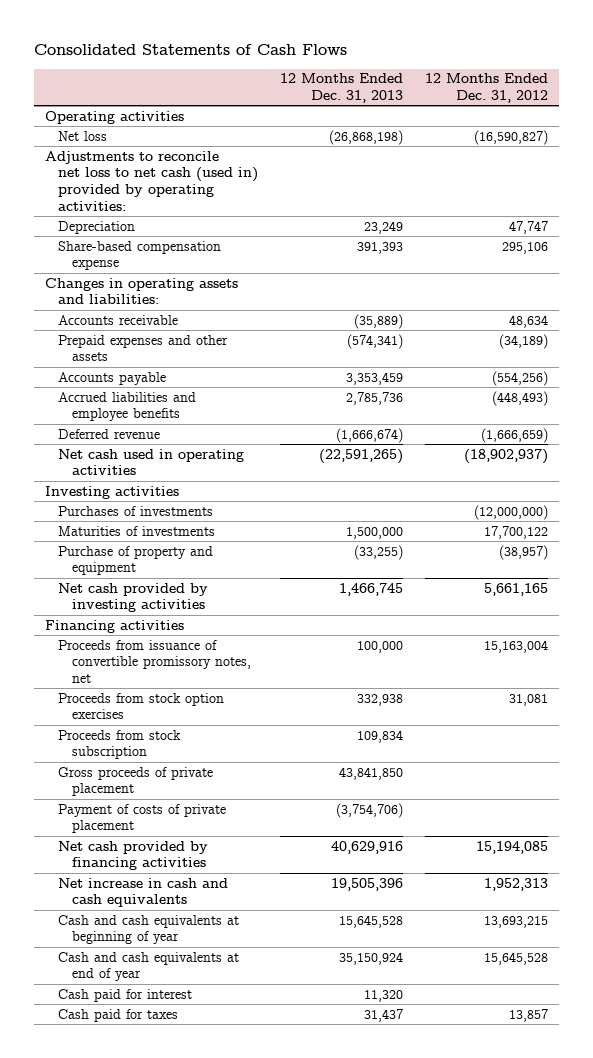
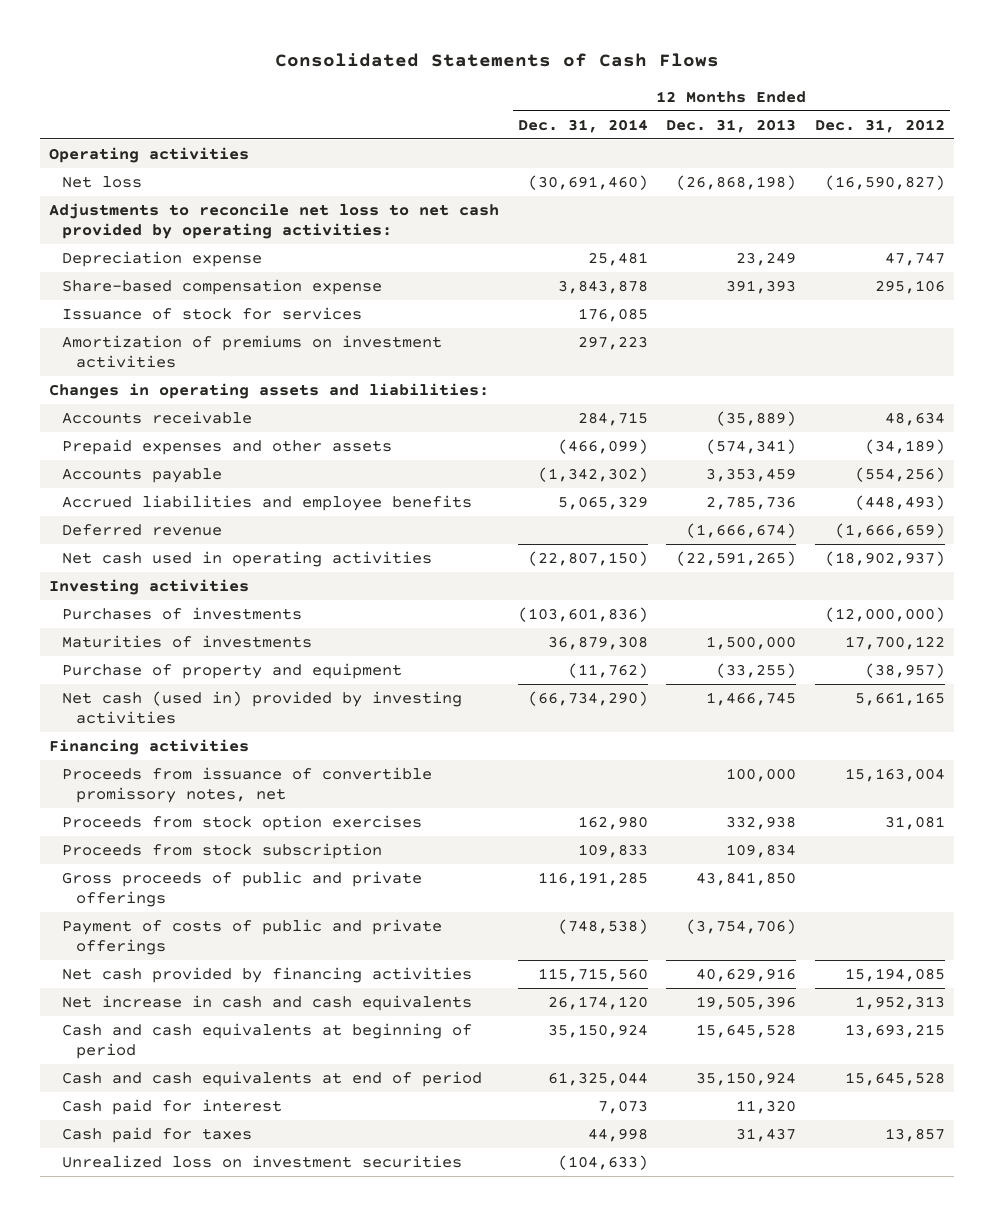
none -> [517,118,648,133] Dec. 31, 2014
[44,150,259,211] Adjustments to reconcile net loss to net cash (used in) provided by operating activities: -> [48,203,499,240] Adjustments to reconcile net loss to net cash provided by operating activities:
[58,220,136,234] Depreciation -> [62,251,263,268] Depreciation expense
none -> [62,307,363,321] Issuance of stock for services
none -> [62,335,443,369] Amortization of premiums on investment activities
[58,582,209,613] Net cash provided by investing activities -> [62,691,463,725] Net cash (used in) provided by investing activities
[58,766,214,797] Gross proceeds of private placement -> [62,871,423,908] Gross proceeds of public and private offerings
[58,803,227,834] Payment of costs of private placement -> [62,919,443,956] Payment of costs of public and private offerings
[58,914,240,945] Cash and cash equivalents at beginning of year -> [62,1023,473,1060] Cash and cash equivalents at beginning of period
[58,951,240,982] Cash and cash equivalents at end of year -> [62,1071,483,1088] Cash and cash equivalents at end of period
none -> [62,1155,463,1169] Unrealized loss on investment securities

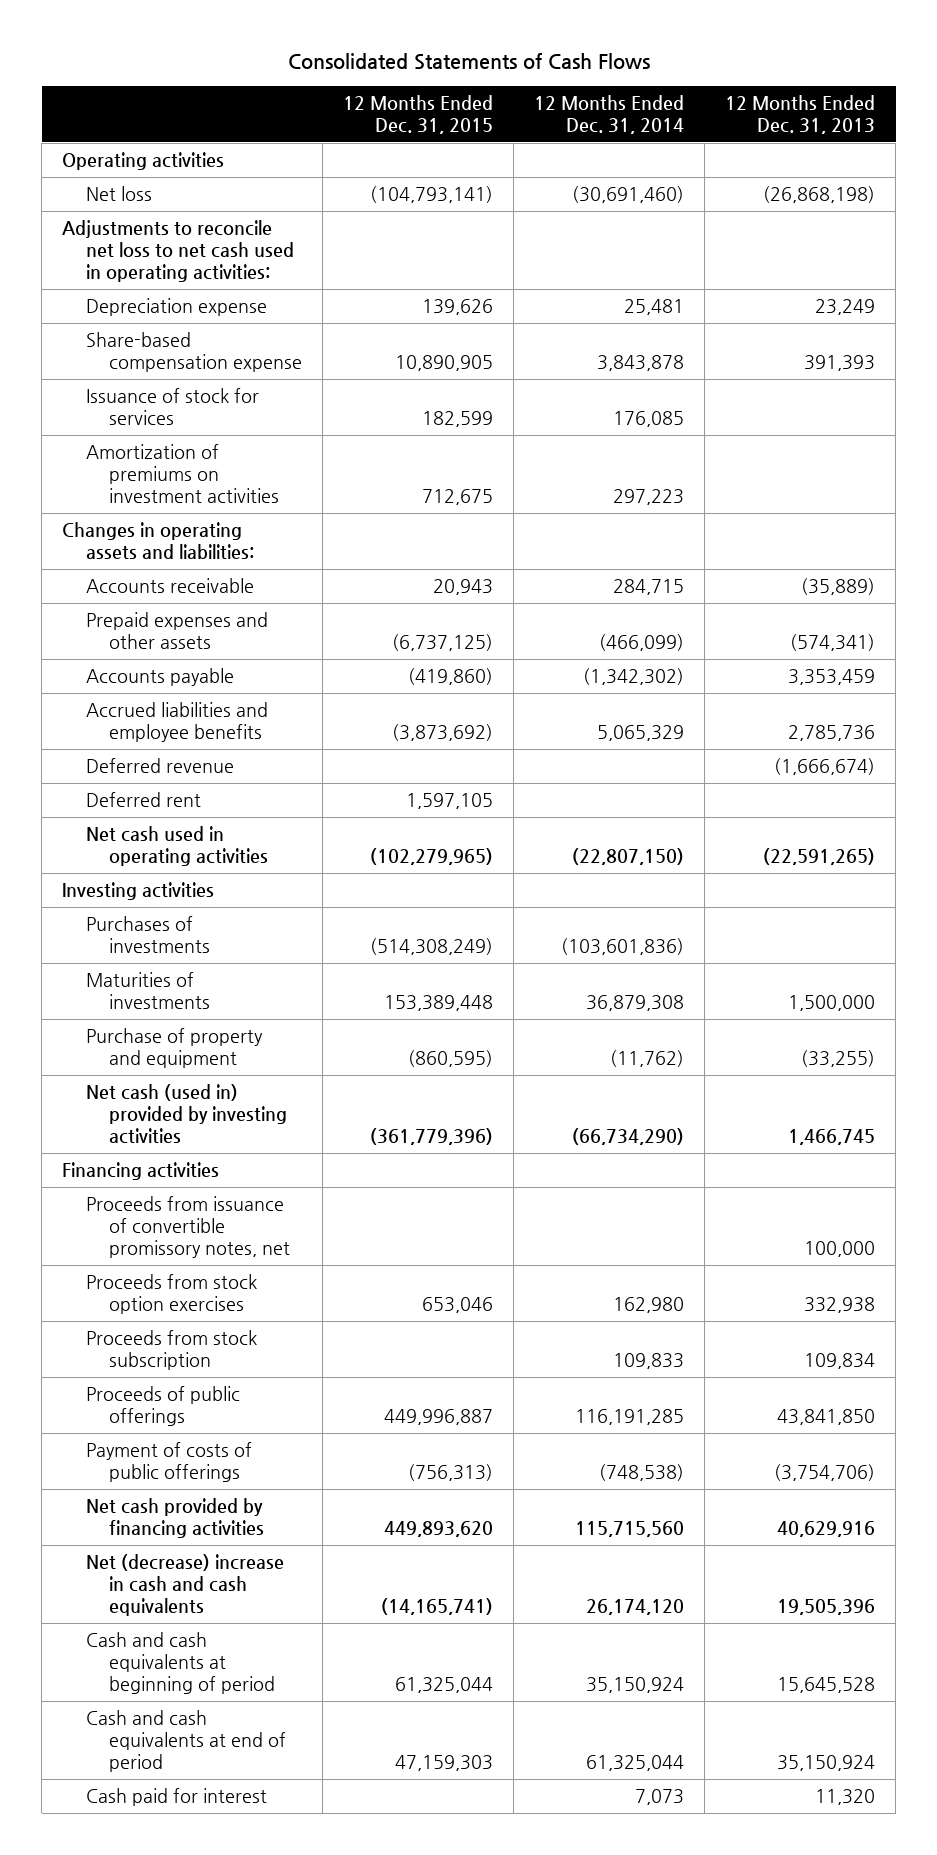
[814,118,945,133] Dec. 31, 2012 -> none
none -> [343,94,494,134] 12 Months Ended Dec. 31, 2015
[48,203,499,240] Adjustments to reconcile net loss to net cash provided by operating activities: -> [61,220,294,283] Adjustments to reconcile net loss to net cash used in operating activities:
none -> [85,792,201,808] Deferred rent
[62,871,423,908] Gross proceeds of public and private offerings -> [85,1386,240,1427] Proceeds of public offerings
[62,919,443,956] Payment of costs of public and private offerings -> [85,1442,252,1483] Payment of costs of public offerings
[62,995,473,1012] Net increase in cash and cash equivalents -> [85,1554,284,1617] Net (decrease) increase in cash and cash equivalents
[62,1127,253,1144] Cash paid for taxes -> none
[62,1155,463,1169] Unrealized loss on investment securities -> none

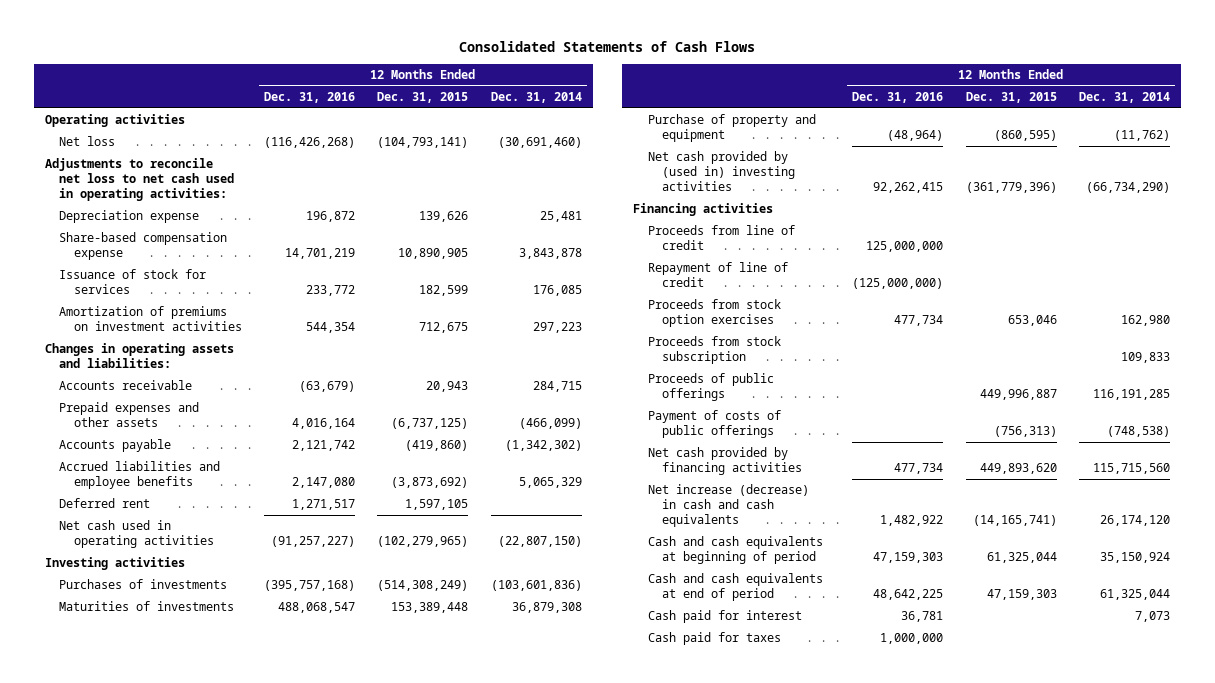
[725,94,876,134] 12 Months Ended Dec. 31, 2013 -> none
none -> [264,91,356,103] Dec. 31, 2016
[85,758,234,774] Deferred revenue -> none
[85,1084,288,1145] Net cash (used in) provided by investing activities -> [647,151,796,192] Net cash provided by (used in) investing activities
[85,1196,291,1259] Proceeds from issuance of convertible promissory notes, net -> none
none -> [647,225,795,251] Proceeds from line of credit
none -> [647,262,788,288] Repayment of line of credit
[85,1554,284,1617] Net (decrease) increase in cash and cash equivalents -> [647,484,809,528] Net increase (decrease) in cash and cash equivalents
none -> [647,632,781,646] Cash paid for taxes

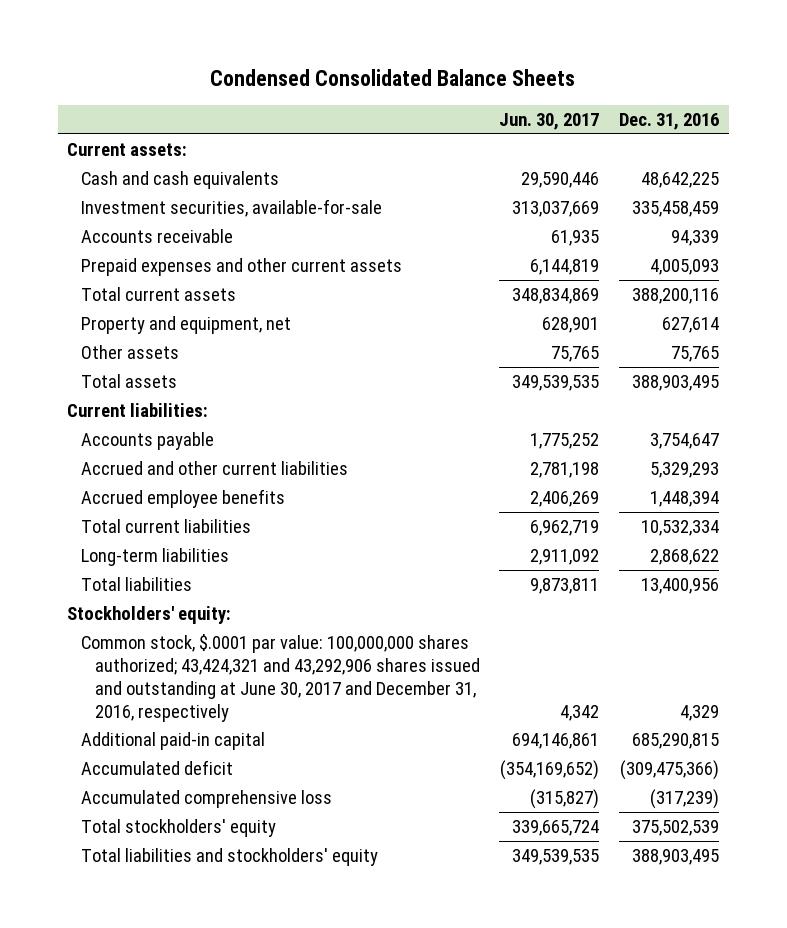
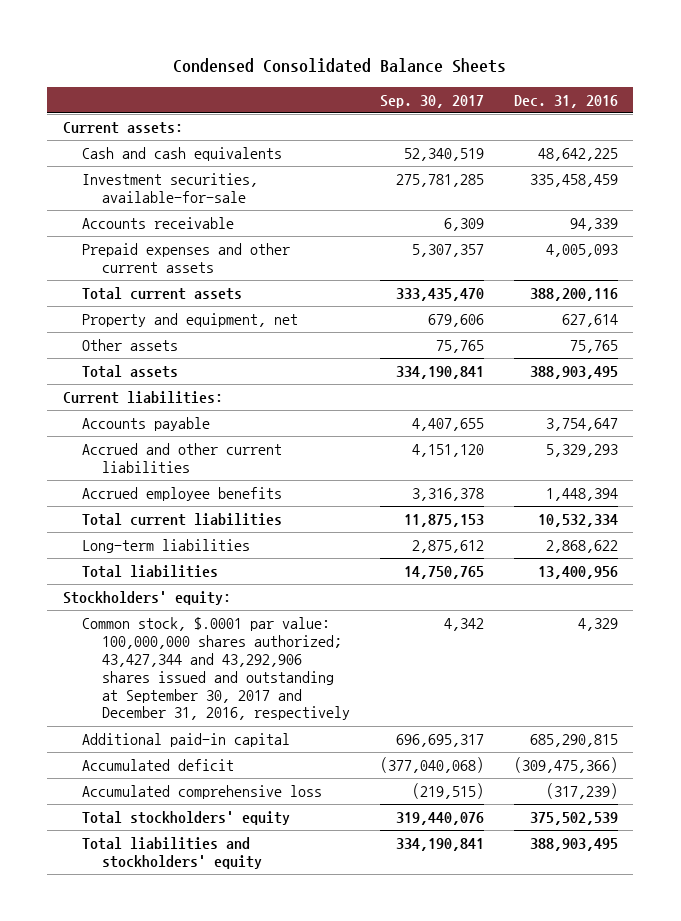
[499,113,600,131] Jun. 30, 2017 -> none
none -> [380,94,485,108] Sep. 30, 2017
[81,633,480,722] Common stock, $.0001 par value: 100,000,000 shares authorized; 43,424,321 and 43,292,906 shares issued and outstanding at June 30, 2017 and December 31, 2016, respectively -> [82,617,351,721] Common stock, $.0001 par value: 100,000,000 shares authorized; 43,427,344 and 43,292,906 shares issued and outstanding at September 30, 2017 and December 31, 2016, respectively

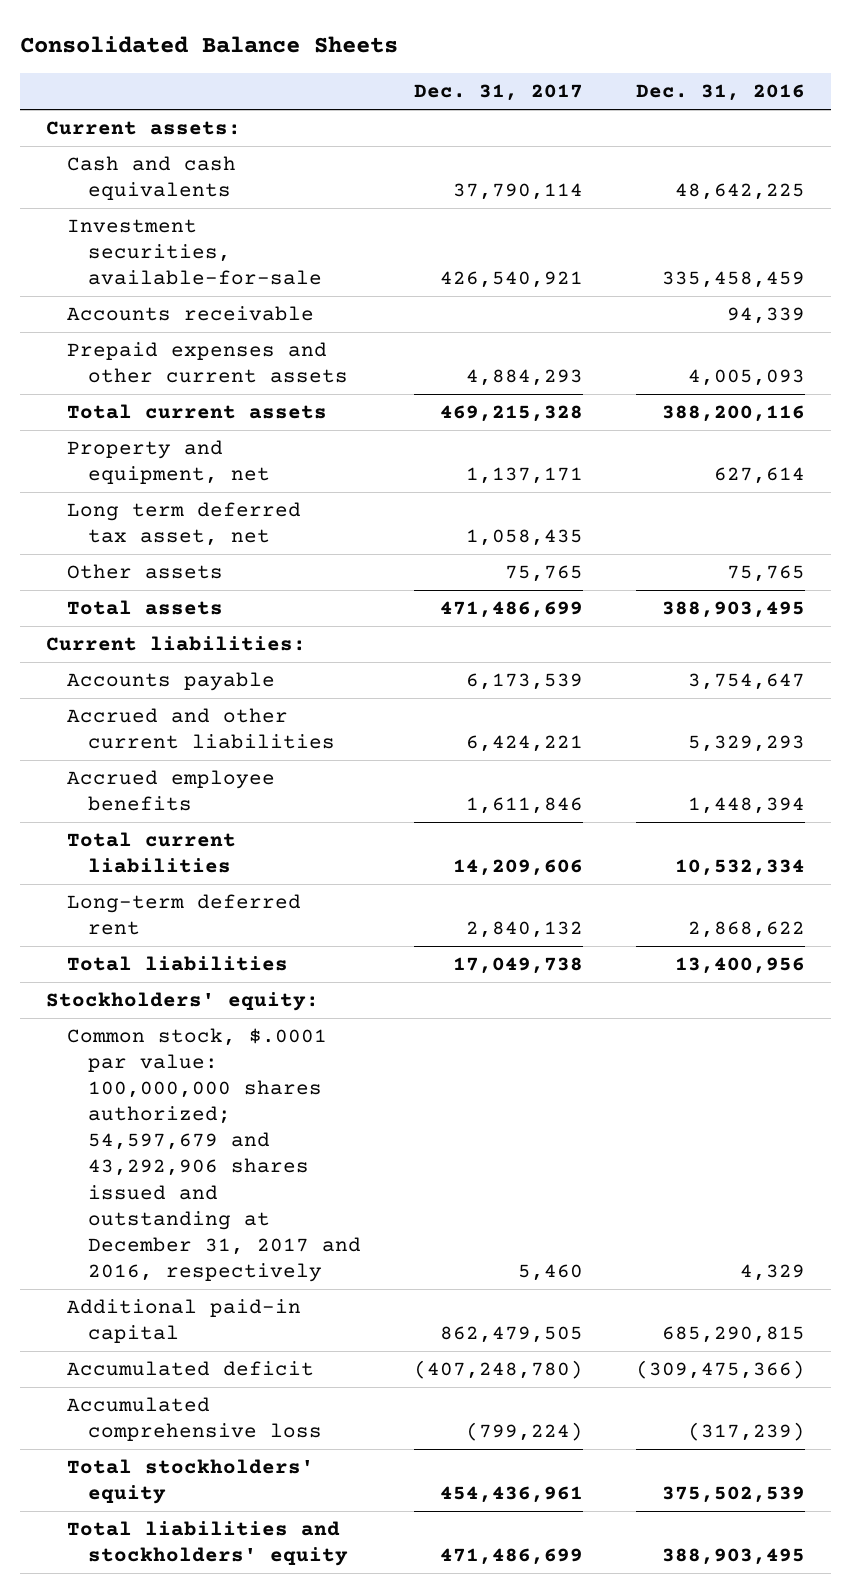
[173,58,507,74] Condensed Consolidated Balance Sheets -> [19,36,398,54] Consolidated Balance Sheets
[380,94,485,108] Sep. 30, 2017 -> none
none -> [414,84,584,102] Dec. 31, 2017
none -> [67,502,302,547] Long term deferred tax asset, net
[82,539,251,554] Long-term liabilities -> [67,894,302,936] Long-term deferred rent
[82,617,351,721] Common stock, $.0001 par value: 100,000,000 shares authorized; 43,427,344 and 43,292,906 shares issued and outstanding at September 30, 2017 and December 31, 2016, respectively -> [67,1028,362,1282] Common stock, $.0001 par value: 100,000,000 shares authorized; 54,597,679 and 43,292,906 shares issued and outstanding at December 31, 2017 and 2016, respectively

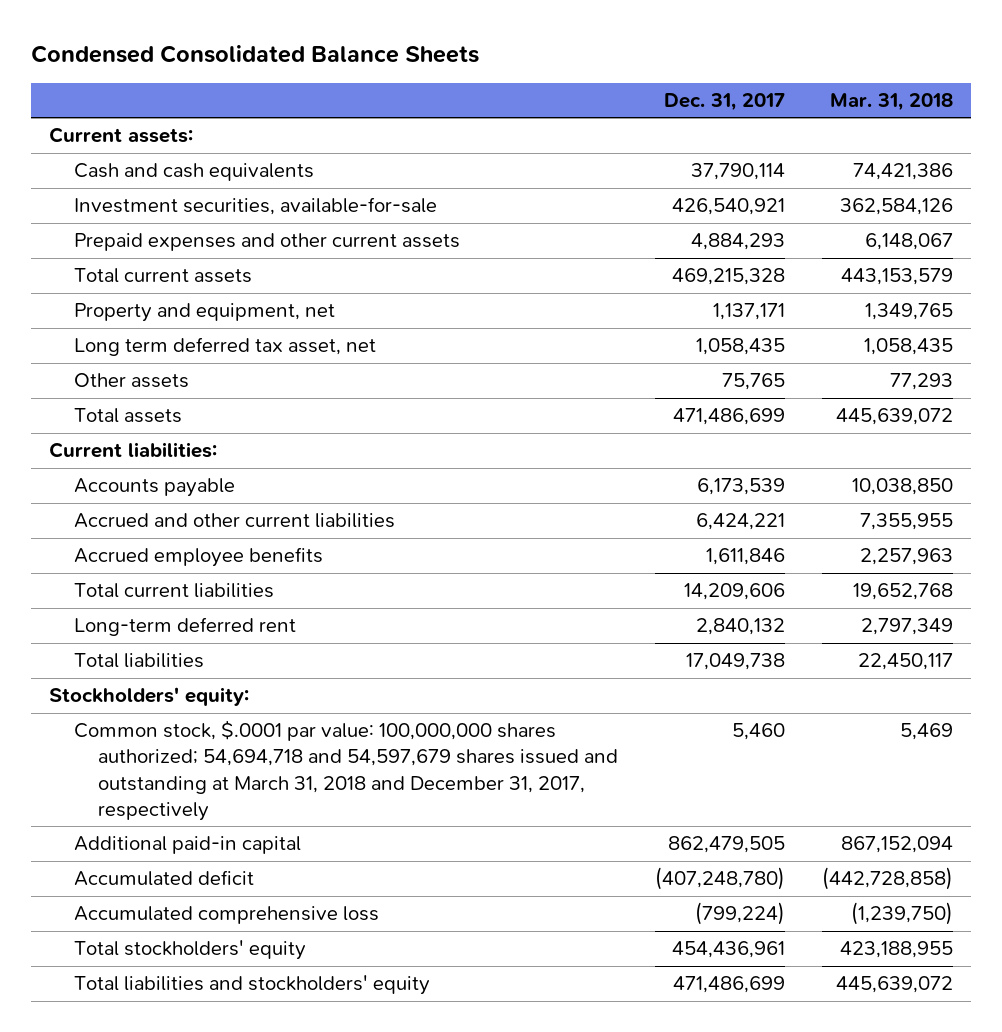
[19,36,398,54] Consolidated Balance Sheets -> [30,45,479,64] Condensed Consolidated Balance Sheets
[635,84,805,102] Dec. 31, 2016 -> none
none -> [829,92,953,111] Mar. 31, 2018
[67,306,315,322] Accounts receivable -> none
[67,1028,362,1282] Common stock, $.0001 par value: 100,000,000 shares authorized; 54,597,679 and 43,292,906 shares issued and outstanding at December 31, 2017 and 2016, respectively -> [73,720,619,821] Common stock, $.0001 par value: 100,000,000 shares authorized; 54,694,718 and 54,597,679 shares issued and outstanding at March 31, 2018 and December 31, 2017, respectively

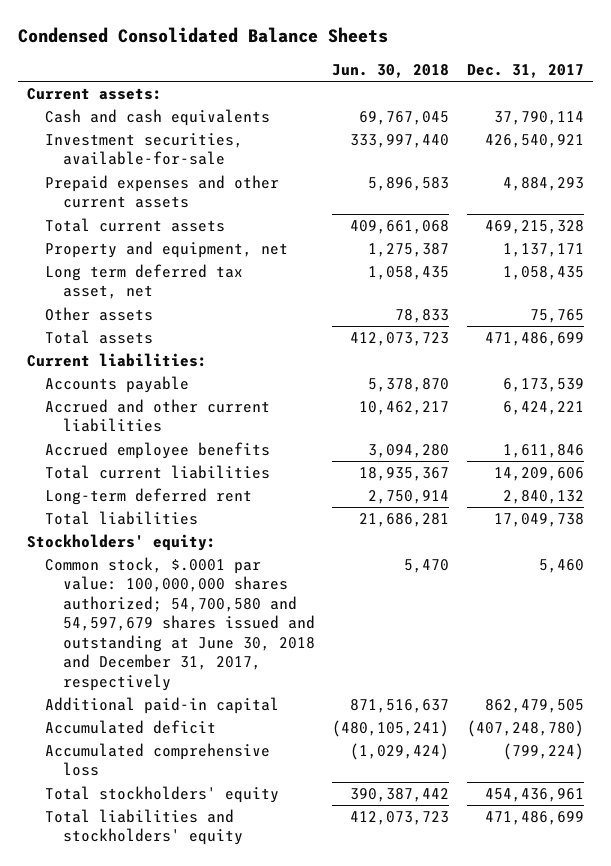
[829,92,953,111] Mar. 31, 2018 -> none
none -> [332,64,450,79] Jun. 30, 2018
[73,720,619,821] Common stock, $.0001 par value: 100,000,000 shares authorized; 54,694,718 and 54,597,679 shares issued and outstanding at March 31, 2018 and December 31, 2017, respectively -> [44,557,315,691] Common stock, $.0001 par value: 100,000,000 shares authorized; 54,700,580 and 54,597,679 shares issued and outstanding at June 30, 2018 and December 31, 2017, respectively

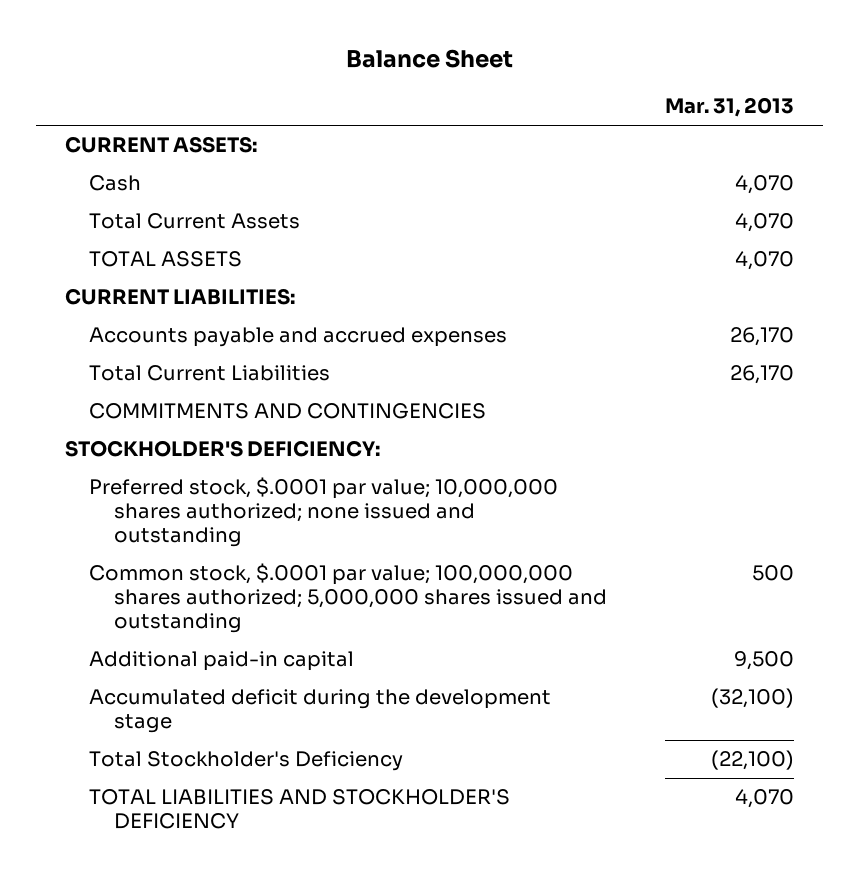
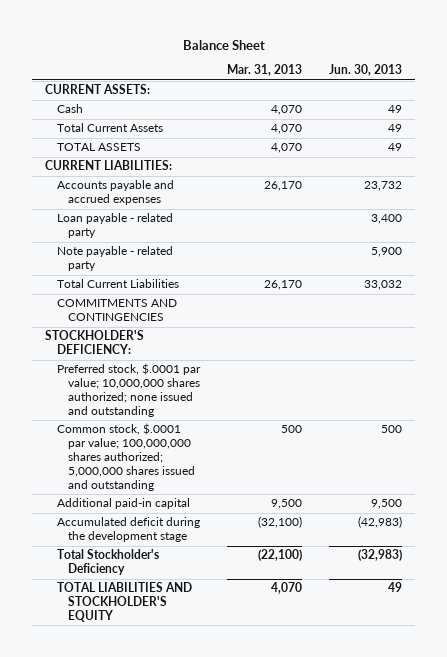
none -> [328,64,402,77] Jun. 30, 2013
none -> [56,213,173,239] Loan payable - related party
none -> [56,246,173,272] Note payable - related party
[89,789,511,830] TOTAL LIABILITIES AND STOCKHOLDER'S DEFICIENCY -> [56,582,192,623] TOTAL LIABILITIES AND STOCKHOLDER'S EQUITY

